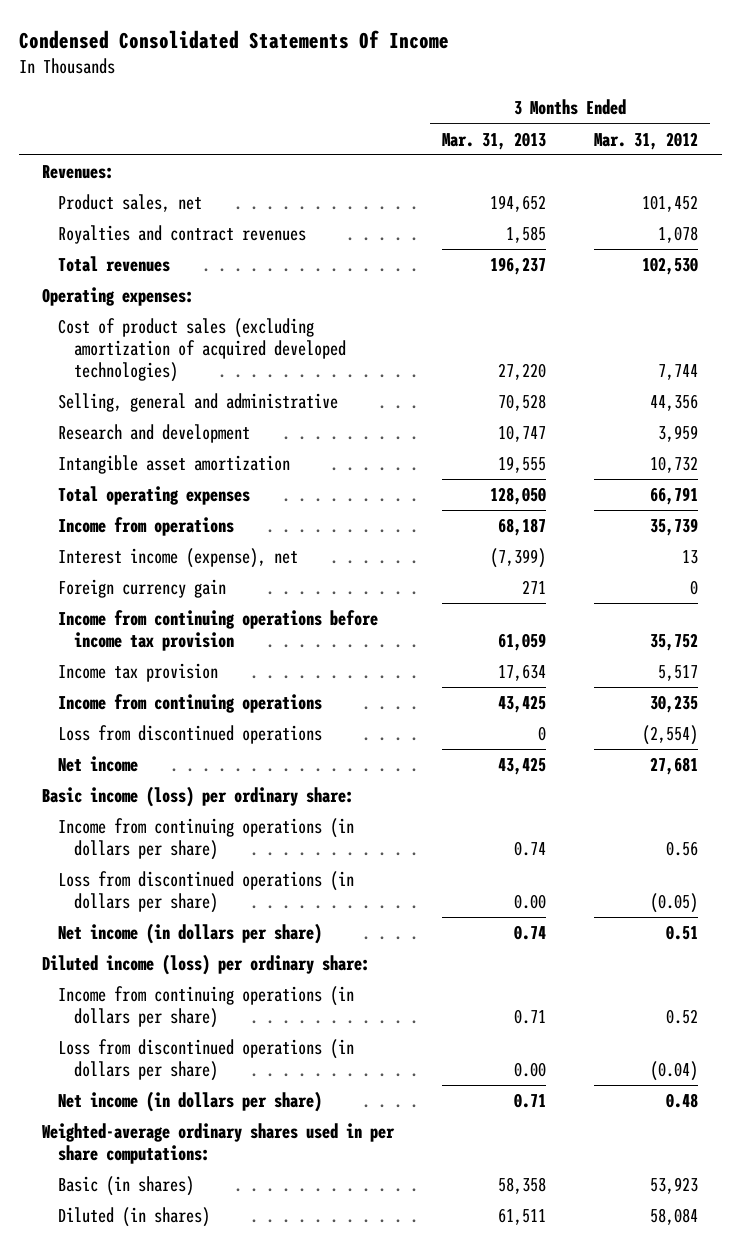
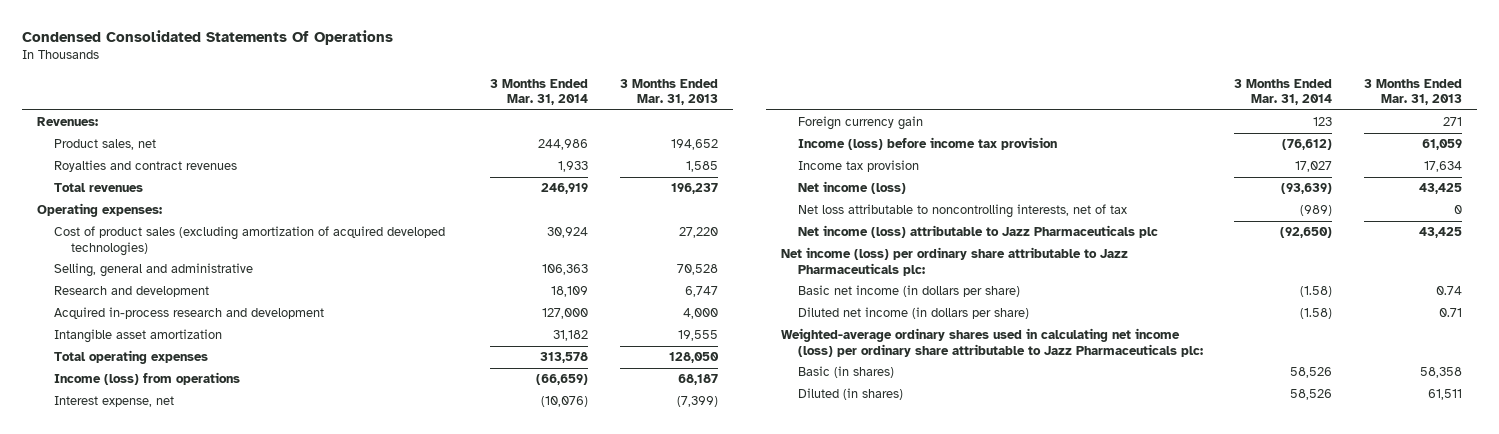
[18,29,449,49] Condensed Consolidated Statements Of Income -> [21,29,393,45] Condensed Consolidated Statements Of Operations
[594,131,699,150] Mar. 31, 2012 -> none
none -> [490,78,589,106] 3 Months Ended Mar. 31, 2014
[498,425,547,443] 10,747 -> [684,286,718,298] 6,747
none -> [54,307,325,320] Acquired in-process research and development
[58,517,235,537] Income from operations -> [54,372,241,386] Income (loss) from operations
[58,548,299,569] Interest income (expense), net -> [54,396,175,408] Interest expense, net
[58,610,379,652] Income from continuing operations before income tax provision -> [798,137,1058,151] Income (loss) before income tax provision
[58,725,323,745] Loss from discontinued operations -> none
[42,786,355,808] Basic income (loss) per ordinary share: -> none
[58,818,355,861] Income from continuing operations (in dollars per share) -> none
[58,871,355,914] Loss from discontinued operations (in dollars per share) -> none
[42,954,371,976] Diluted income (loss) per ordinary share: -> none
[58,986,355,1029] Income from continuing operations (in dollars per share) -> none
[58,1039,355,1082] Loss from discontinued operations (in dollars per share) -> none
[58,694,323,714] Income from continuing operations -> [798,181,907,195] Net income (loss)
none -> [798,204,1128,219] Net loss attributable to noncontrolling interests, net of tax
[58,756,139,773] Net income -> [798,225,1159,239] Net income (loss) attributable to Jazz Pharmaceuticals plc
none -> [781,247,1129,276] Net income (loss) per ordinary share attributable to Jazz Pharmaceuticals plc:
[58,923,323,945] Net income (in dollars per share) -> [798,285,1021,298] Basic net income (in dollars per share)
[58,1091,323,1113] Net income (in dollars per share) -> [798,307,1030,320] Diluted net income (in dollars per share)
[42,1123,396,1165] Weighted-average ordinary shares used in per share computations: -> [781,328,1204,357] Weighted-average ordinary shares used in calculating net income (loss) per ordinary share attributable to Jazz Pharmaceuticals plc:

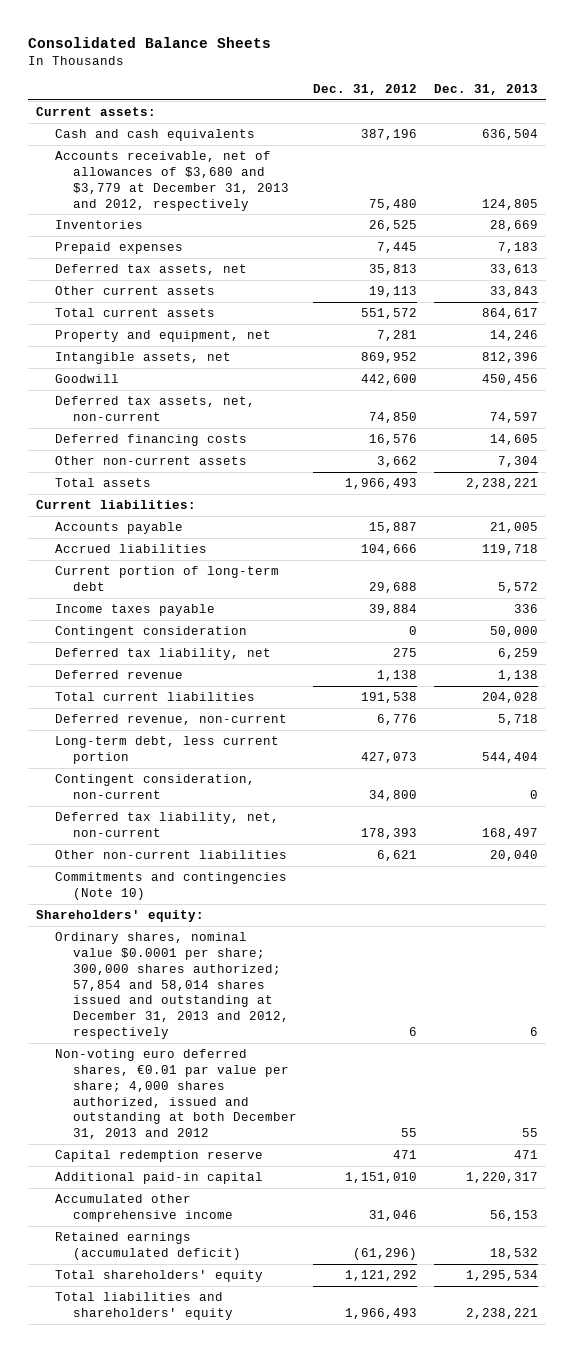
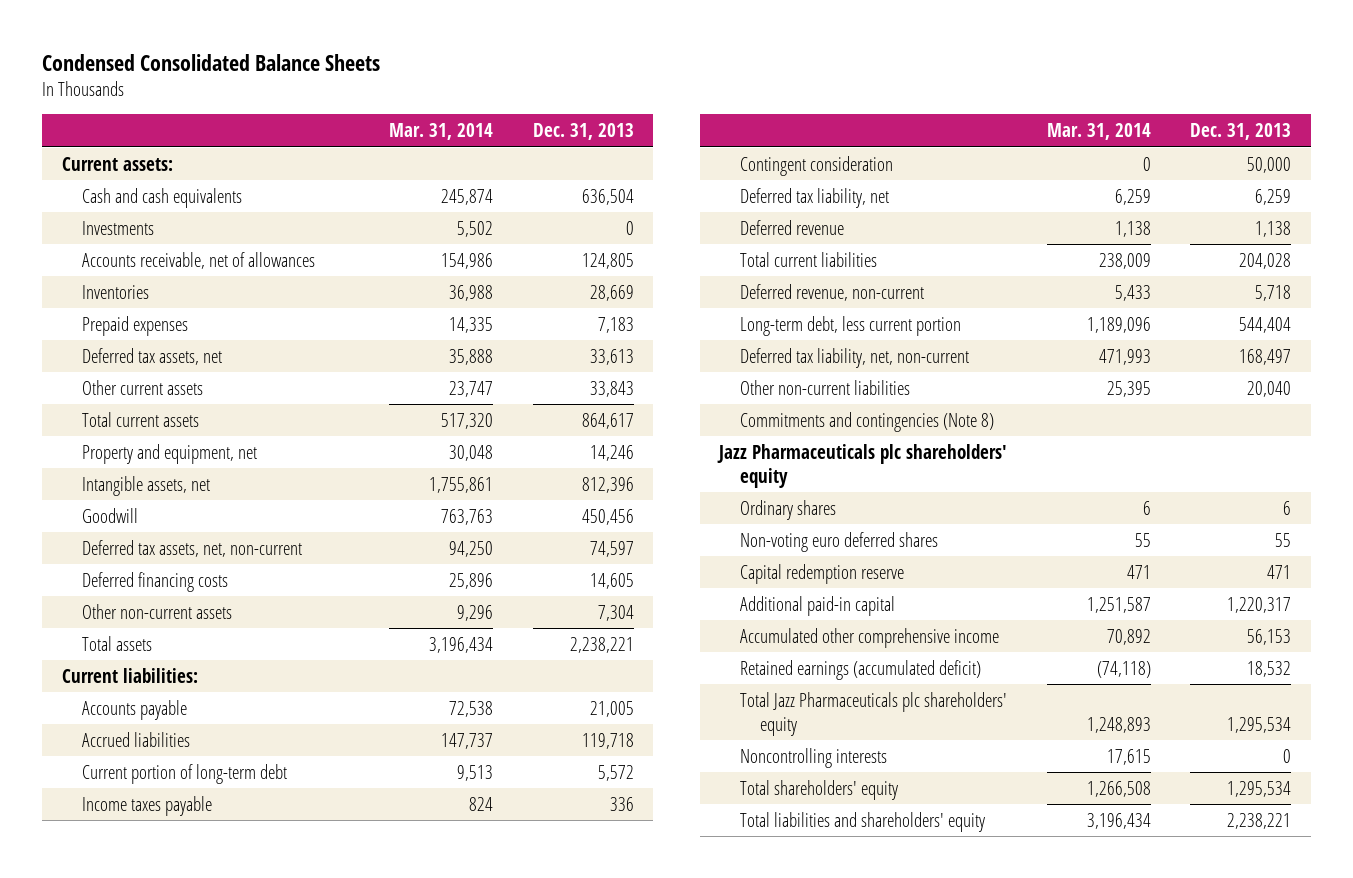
[28,36,272,48] Consolidated Balance Sheets -> [42,53,381,71] Condensed Consolidated Balance Sheets
[313,83,418,95] Dec. 31, 2012 -> none
none -> [389,123,494,141] Mar. 31, 2014
none -> [81,220,154,235] Investments
[54,151,289,211] Accounts receivable, net of allowances of $3,680 and $3,779 at December 31, 2013 and 2012, respectively -> [81,251,315,269] Accounts receivable, net of allowances
[54,774,255,799] Contingent consideration, non-current -> none
[54,872,287,900] Commitments and contingencies (Note 10) -> [739,411,994,432] Commitments and contingencies (Note 8)
[36,910,205,923] Shareholders' equity: -> [717,443,1008,488] Jazz Pharmaceuticals plc shareholders' equity
[54,932,289,1039] Ordinary shares, nominal value $0.0001 per share; 300,000 shares authorized; 57,854 and 58,014 shares issued and outstanding at December 31, 2013 and 2012, respectively -> [739,499,836,520] Ordinary shares
[54,1049,297,1140] Non-voting euro deferred shares, €0.01 par value per share; 4,000 shares authorized, issued and outstanding at both December 31, 2013 and 2012 -> [739,531,938,552] Non-voting euro deferred shares
none -> [739,691,1007,736] Total Jazz Pharmaceuticals plc shareholders' equity
none -> [739,747,887,768] Noncontrolling interests

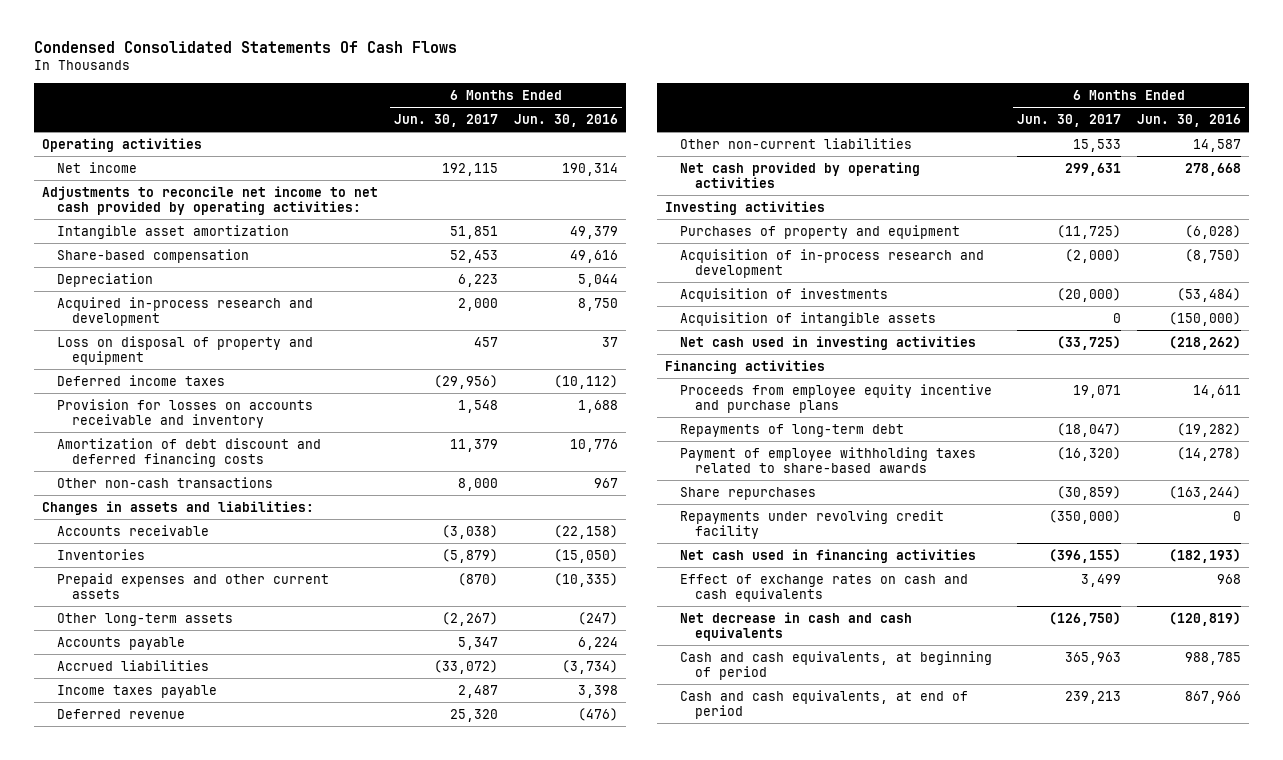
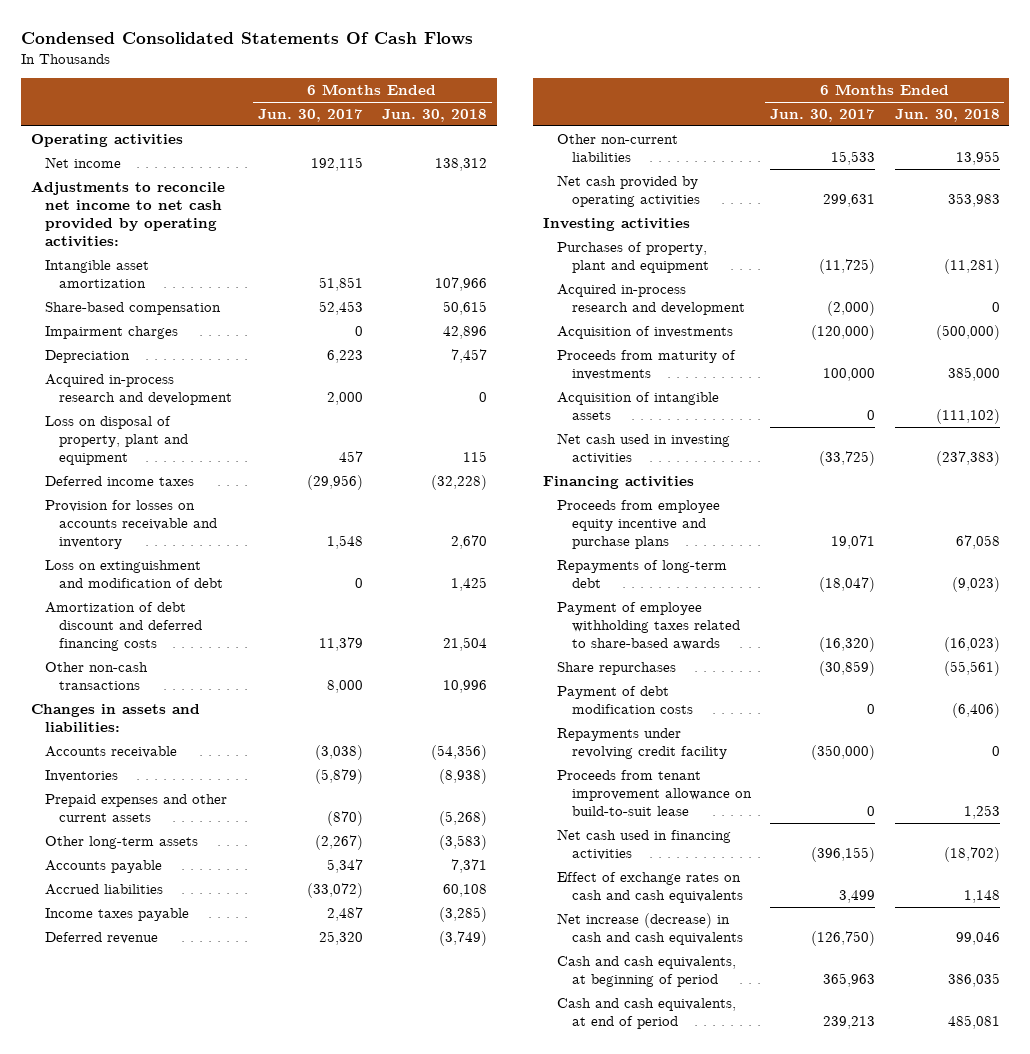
[513,113,618,127] Jun. 30, 2016 -> none
none -> [381,108,487,122] Jun. 30, 2018
none -> [44,325,178,339] Impairment charges
[56,335,313,365] Loss on disposal of property and equipment -> [44,415,189,466] Loss on disposal of property, plant and equipment
none -> [44,559,224,588] Loss on extinguishment and modification of debt
[679,224,960,239] Purchases of property and equipment -> [557,241,709,273] Purchases of property, plant and equipment
[679,248,984,278] Acquisition of in-process research and development -> [557,283,745,315] Acquired in-process research and development
[1057,287,1122,302] (20,000) -> [811,324,876,340] (120,000)
none -> [557,349,737,380] Proceeds from maturity of investments
none -> [557,685,693,714] Payment of debt modification costs
none -> [557,769,752,817] Proceeds from tenant improvement allowance on build-to-suit lease
[679,611,912,641] Net decrease in cash and cash equivalents -> [557,912,743,945] Net increase (decrease) in cash and cash equivalents

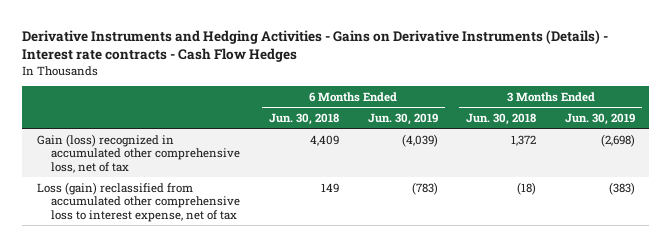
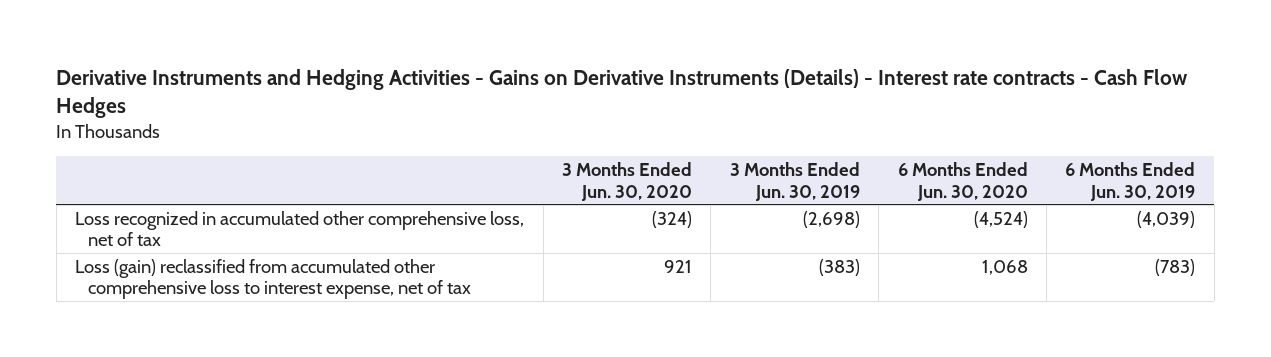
[269,112,340,125] Jun. 30, 2018 -> none
[466,112,537,125] Jun. 30, 2018 -> none
none -> [562,161,693,201] 3 Months Ended Jun. 30, 2020
none -> [897,161,1028,201] 6 Months Ended Jun. 30, 2020
[36,133,241,173] Gain (loss) recognized in accumulated other comprehensive loss, net of tax -> [75,210,525,247] Loss recognized in accumulated other comprehensive loss, net of tax

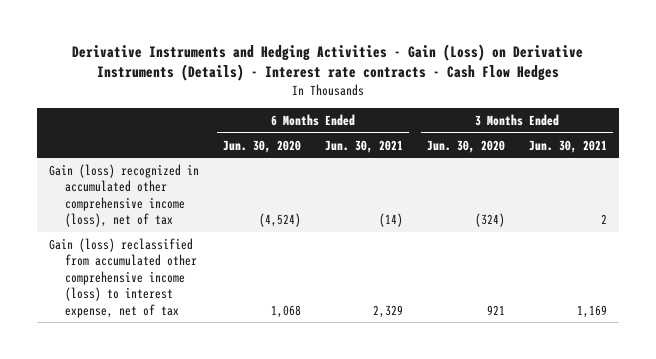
[56,68,1189,119] Derivative Instruments and Hedging Activities - Gains on Derivative Instruments (Details) - Interest rate contracts - Cash Flow Hedges -> [71,44,583,82] Derivative Instruments and Hedging Activities - Gain (Loss) on Derivative Instruments (Details) - Interest rate contracts - Cash Flow Hedges
[729,161,860,201] 3 Months Ended Jun. 30, 2019 -> none
[1065,161,1196,201] 6 Months Ended Jun. 30, 2019 -> none
none -> [324,139,403,153] Jun. 30, 2021
none -> [528,139,607,153] Jun. 30, 2021
[75,210,525,247] Loss recognized in accumulated other comprehensive loss, net of tax -> [48,163,199,228] Gain (loss) recognized in accumulated other comprehensive income (loss), net of tax
[75,258,472,300] Loss (gain) reclassified from accumulated other comprehensive loss to interest expense, net of tax -> [48,237,198,318] Gain (loss) reclassified from accumulated other comprehensive income (loss) to interest expense, net of tax

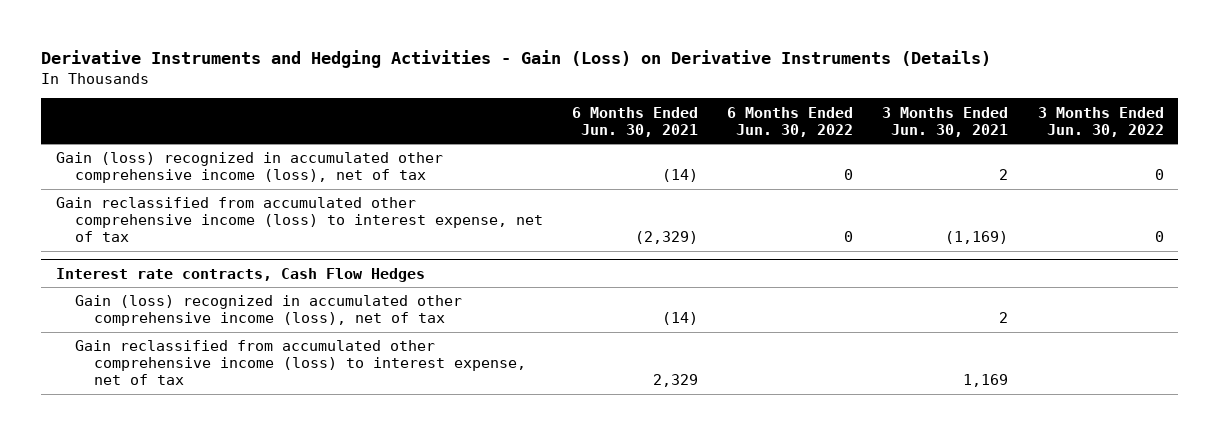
[71,44,583,82] Derivative Instruments and Hedging Activities - Gain (Loss) on Derivative Instruments (Details) - Interest rate contracts - Cash Flow Hedges -> [41,50,992,69] Derivative Instruments and Hedging Activities - Gain (Loss) on Derivative Instruments (Details)
[222,139,301,153] Jun. 30, 2020 -> none
[426,139,505,153] Jun. 30, 2020 -> none
none -> [727,106,854,137] 6 Months Ended Jun. 30, 2022
none -> [1037,106,1164,137] 3 Months Ended Jun. 30, 2022
[48,237,198,318] Gain (loss) reclassified from accumulated other comprehensive income (loss) to interest expense, net of tax -> [55,197,543,243] Gain reclassified from accumulated other comprehensive income (loss) to interest expense, net of tax
[372,304,403,318] 2,329 -> [634,231,698,245] (2,329)
[576,304,607,318] 1,169 -> [945,231,1009,245] (1,169)
none -> [55,267,425,282] Interest rate contracts, Cash Flow Hedges
none -> [74,295,462,327] Gain (loss) recognized in accumulated other comprehensive income (loss), net of tax
none -> [74,340,526,386] Gain reclassified from accumulated other comprehensive income (loss) to interest expense, net of tax

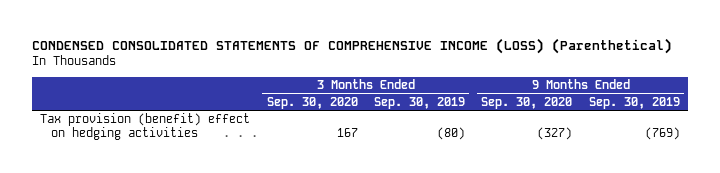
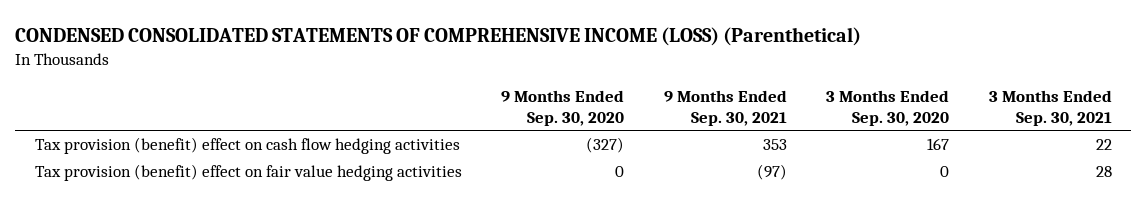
[373,96,465,109] Sep. 30, 2019 -> none
[588,96,680,109] Sep. 30, 2019 -> none
none -> [663,89,787,126] 9 Months Ended Sep. 30, 2021
none -> [988,89,1112,126] 3 Months Ended Sep. 30, 2021
[40,113,251,140] Tax provision (benefit) effect on hedging activities -> [35,137,461,155] Tax provision (benefit) effect on cash flow hedging activities
none -> [35,164,463,182] Tax provision (benefit) effect on fair value hedging activities

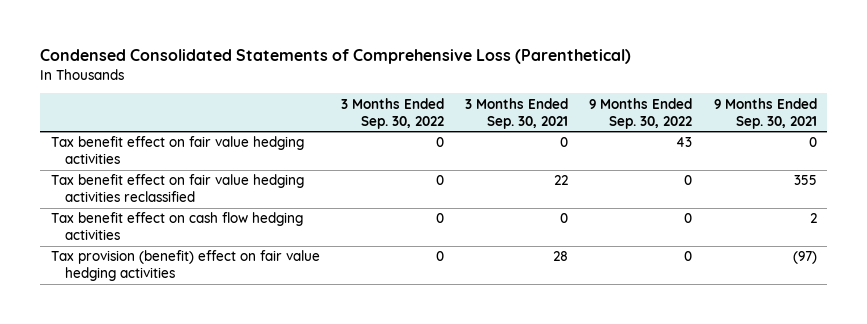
[15,26,862,46] CONDENSED CONSOLIDATED STATEMENTS OF COMPREHENSIVE INCOME (LOSS) (Parenthetical) -> [39,49,631,65] Condensed Consolidated Statements of Comprehensive Loss (Parenthetical)
[501,89,625,126] 9 Months Ended Sep. 30, 2020 -> none
[826,89,950,126] 3 Months Ended Sep. 30, 2020 -> none
none -> [340,97,444,129] 3 Months Ended Sep. 30, 2022
none -> [589,97,693,129] 9 Months Ended Sep. 30, 2022
none -> [50,136,304,165] Tax benefit effect on fair value hedging activities
none -> [50,174,304,203] Tax benefit effect on fair value hedging activities reclassified
[35,137,461,155] Tax provision (benefit) effect on cash flow hedging activities -> [50,212,303,241] Tax benefit effect on cash flow hedging activities
[762,139,787,151] 353 -> [809,213,817,224] 2
[1095,139,1112,151] 22 -> [560,213,569,224] 0

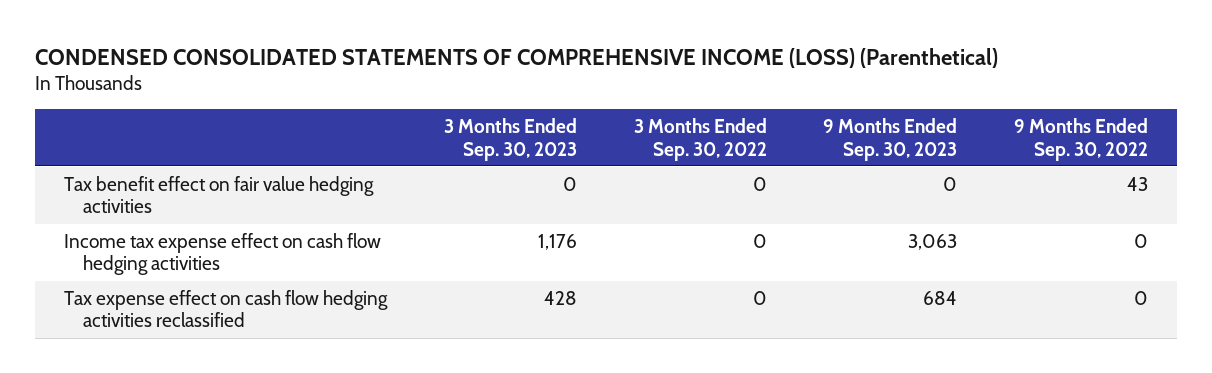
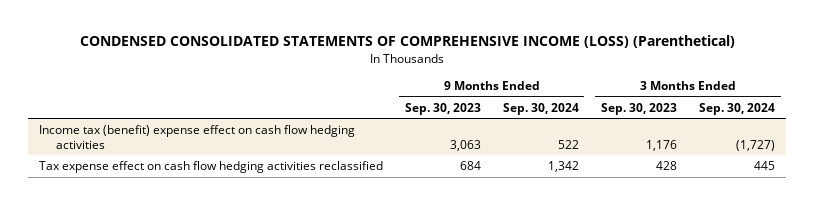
[633,117,767,161] 3 Months Ended Sep. 30, 2022 -> none
[1014,117,1149,161] 9 Months Ended Sep. 30, 2022 -> none
none -> [502,102,579,115] Sep. 30, 2024
none -> [699,102,776,115] Sep. 30, 2024
[63,175,374,214] Tax benefit effect on fair value hedging activities -> none
[63,232,381,276] Income tax expense effect on cash flow hedging activities -> [38,125,355,149] Income tax (benefit) expense effect on cash flow hedging activities

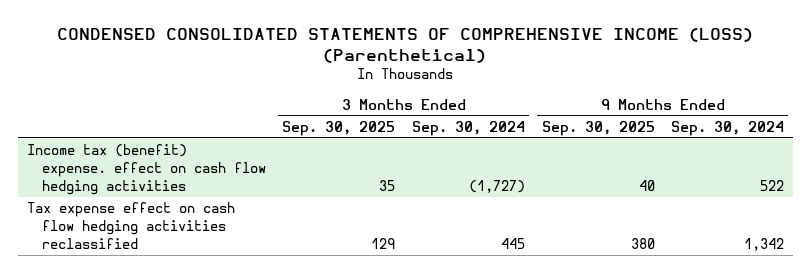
[404,102,481,115] Sep. 30, 2023 -> none
[600,102,677,115] Sep. 30, 2023 -> none
none -> [282,120,396,136] Sep. 30, 2025
none -> [541,120,655,136] Sep. 30, 2025
[38,125,355,149] Income tax (benefit) expense effect on cash flow hedging activities -> [26,144,266,195] Income tax (benefit) expense. effect on cash flow hedging activities

